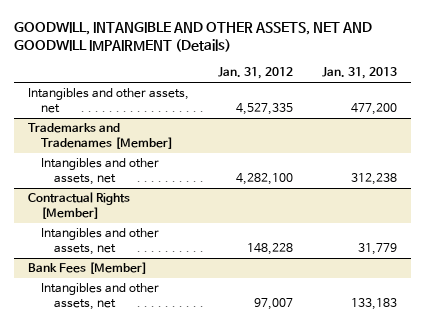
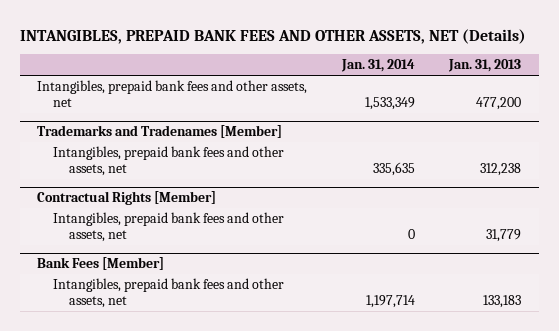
[13,22,372,53] GOODWILL, INTANGIBLE AND OTHER ASSETS, NET AND GOODWILL IMPAIRMENT (Details) -> [19,28,526,44] INTANGIBLES, PREPAID BANK FEES AND OTHER ASSETS, NET (Details)
[218,67,294,80] Jan. 31, 2012 -> none
none -> [340,59,415,73] Jan. 31, 2014
[28,88,190,114] Intangibles and other assets, net -> [37,80,308,108] Intangibles, prepaid bank fees and other assets, net
[41,158,160,186] Intangibles and other assets, net -> [53,146,285,177] Intangibles, prepaid bank fees and other assets, net
[41,228,160,256] Intangibles and other assets, net -> [53,212,285,243] Intangibles, prepaid bank fees and other assets, net
[41,283,160,311] Intangibles and other assets, net -> [53,278,285,309] Intangibles, prepaid bank fees and other assets, net

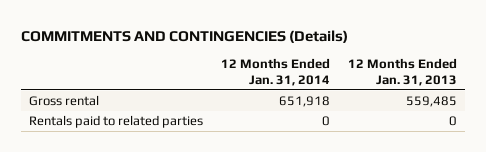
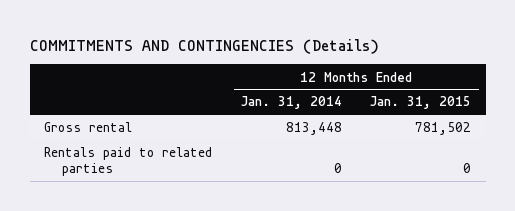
[347,57,457,86] 12 Months Ended Jan. 31, 2013 -> none
none -> [370,96,472,110] Jan. 31, 2015
[278,96,330,108] 651,918 -> [285,122,342,136] 813,448

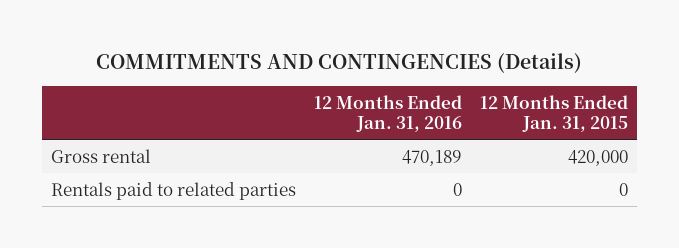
[240,96,342,110] Jan. 31, 2014 -> none
none -> [313,94,462,132] 12 Months Ended Jan. 31, 2016
[415,122,472,136] 781,502 -> [568,149,629,166] 420,000

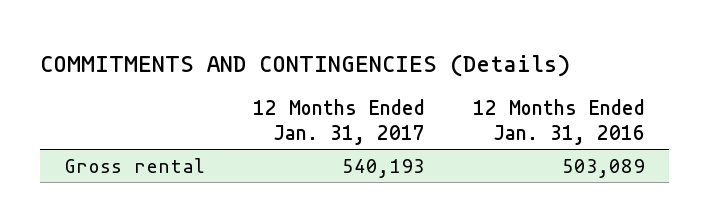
[480,94,629,132] 12 Months Ended Jan. 31, 2015 -> none
none -> [253,98,426,146] 12 Months Ended Jan. 31, 2017
[50,181,296,200] Rentals paid to related parties -> none
[401,149,462,166] 470,189 -> [562,158,646,178] 503,089

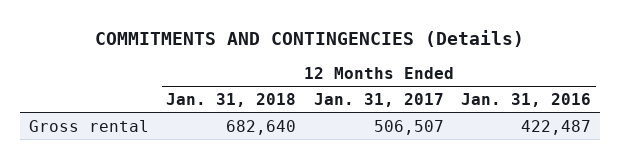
none -> [166,93,297,108] Jan. 31, 2018
[342,158,426,178] 540,193 -> [373,119,444,135] 506,507
[562,158,646,178] 503,089 -> [521,119,592,135] 422,487

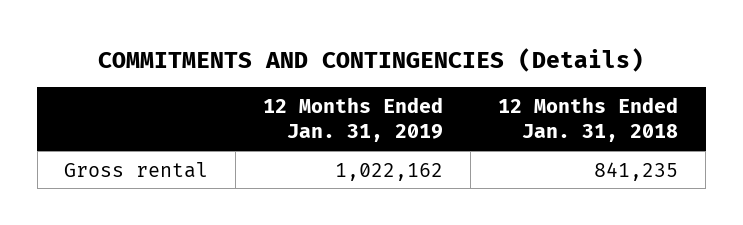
[313,93,444,108] Jan. 31, 2017 -> none
[461,93,592,108] Jan. 31, 2016 -> none
none -> [263,96,444,143] 12 Months Ended Jan. 31, 2019
[226,119,297,135] 682,640 -> [594,161,679,181] 841,235

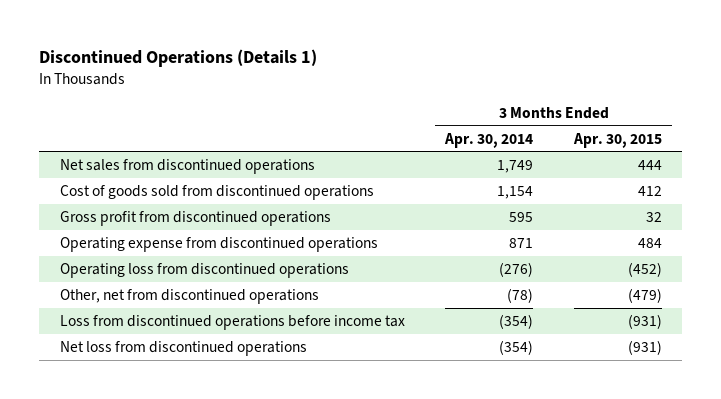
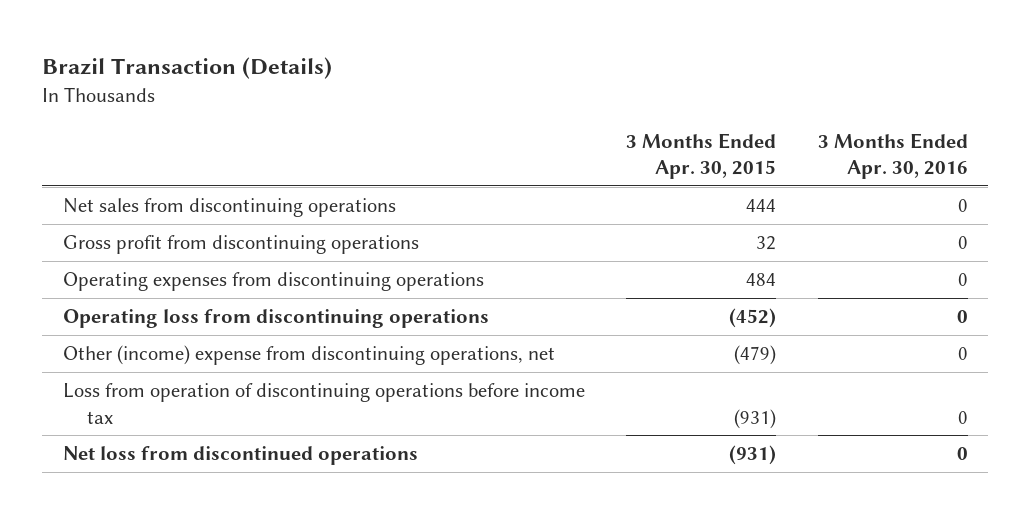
[39,49,318,68] Discontinued Operations (Details 1) -> [41,56,332,79] Brazil Transaction (Details)
[444,132,534,148] Apr. 30, 2014 -> none
none -> [817,132,968,179] 3 Months Ended Apr. 30, 2016
[59,184,374,200] Cost of goods sold from discontinued operations -> none
[59,158,315,174] Net sales from discontinued operations -> [62,198,396,218] Net sales from discontinuing operations
[59,210,331,226] Gross profit from discontinued operations -> [62,235,419,255] Gross profit from discontinuing operations
[59,236,378,252] Operating expense from discontinued operations -> [62,272,484,292] Operating expenses from discontinuing operations
[59,262,349,278] Operating loss from discontinued operations -> [62,309,489,329] Operating loss from discontinuing operations
[59,288,319,304] Other, net from discontinued operations -> [62,345,555,366] Other (income) expense from discontinuing operations, net
[59,314,405,330] Loss from discontinued operations before income tax -> [62,383,585,424] Loss from operation of discontinuing operations before income tax

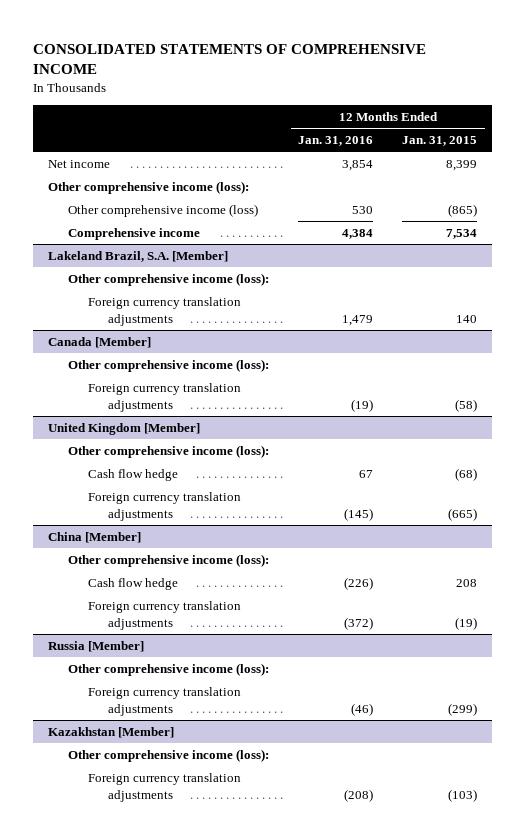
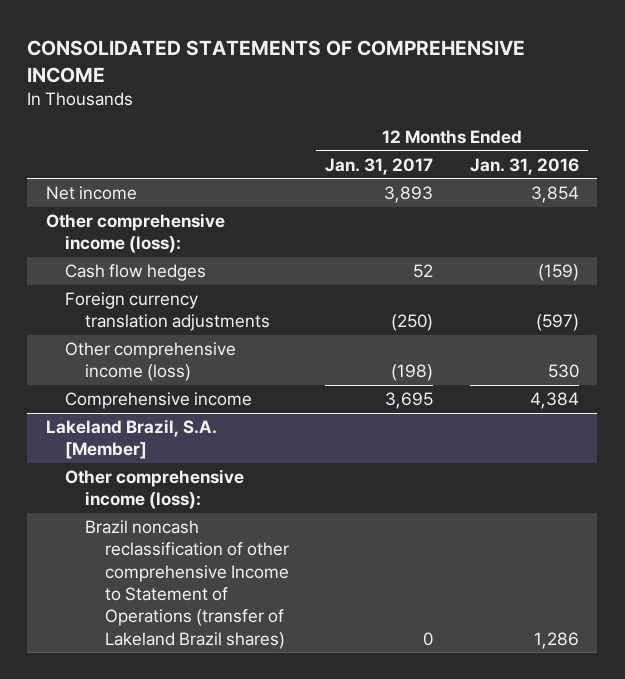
[402,135,478,146] Jan. 31, 2015 -> none
none -> [325,157,434,175] Jan. 31, 2017
none -> [65,264,207,282] Cash flow hedges
none -> [65,292,271,332] Foreign currency translation adjustments
[87,296,241,326] Foreign currency translation adjustments -> none
[47,336,151,348] Canada [Member] -> none
[67,358,269,372] Other comprehensive income (loss): -> none
[87,382,241,412] Foreign currency translation adjustments -> none
[47,422,200,435] United Kingdom [Member] -> none
[67,444,269,458] Other comprehensive income (loss): -> none
[87,468,178,481] Cash flow hedge -> none
[87,491,241,521] Foreign currency translation adjustments -> none
[47,531,141,543] China [Member] -> none
[67,553,269,567] Other comprehensive income (loss): -> none
[87,577,178,590] Cash flow hedge -> none
[87,600,241,630] Foreign currency translation adjustments -> none
[47,640,144,652] Russia [Member] -> none
[67,662,269,676] Other comprehensive income (loss): -> none
[87,686,241,716] Foreign currency translation adjustments -> none
[47,726,174,738] Kazakhstan [Member] -> none
[67,748,269,762] Other comprehensive income (loss): -> none
[87,772,241,802] Foreign currency translation adjustments -> none
none -> [85,520,289,649] Brazil noncash reclassification of other comprehensive Income to Statement of Operations (transfer of Lakeland Brazil shares)

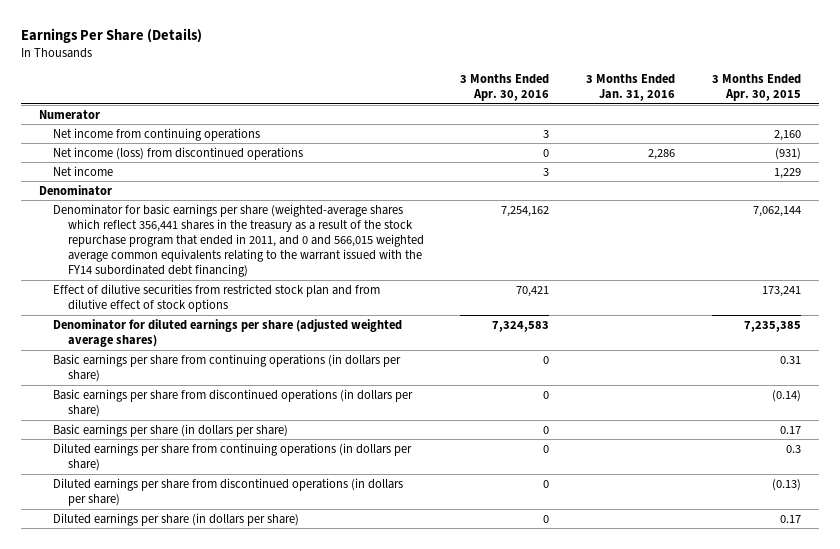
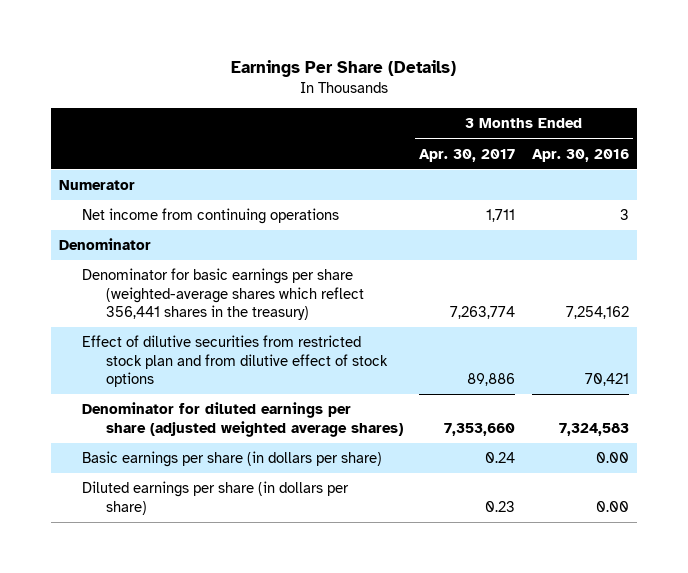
[586,74,676,102] 3 Months Ended Jan. 31, 2016 -> none
[711,74,801,102] 3 Months Ended Apr. 30, 2015 -> none
none -> [419,148,516,162] Apr. 30, 2017
[53,146,304,160] Net income (loss) from discontinued operations -> none
[53,165,114,176] Net income -> none
[53,203,424,278] Denominator for basic earnings per share (weighted-average shares which reflect 356,441 shares in the treasury as a result of the stock repurchase program that ended in 2011, and 0 and 566,015 weighted average common equivalents relating to the warrant issued with the FY14 subordinated debt financing) -> [82,268,364,321] Denominator for basic earnings per share (weighted-average shares which reflect 356,441 shares in the treasury)
[53,353,402,382] Basic earnings per share from continuing operations (in dollars per share) -> none
[53,388,414,417] Basic earnings per share from discontinued operations (in dollars per share) -> none
[53,442,413,471] Diluted earnings per share from continuing operations (in dollars per share) -> none
[53,477,404,506] Diluted earnings per share from discontinued operations (in dollars per share) -> none
[543,425,550,434] 0 -> [595,452,629,464] 0.00
[543,514,550,523] 0 -> [595,500,629,512] 0.00

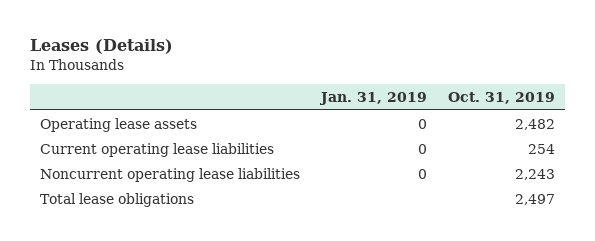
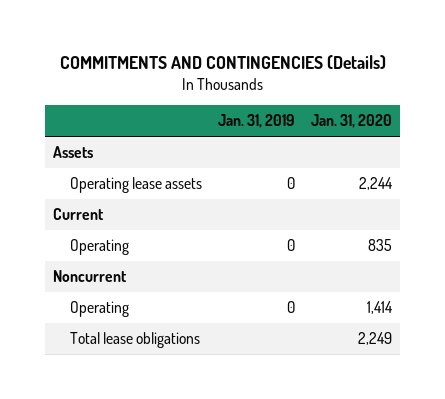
[29,39,173,55] Leases (Details) -> [59,55,386,70] COMMITMENTS AND CONTINGENCIES (Details)
[448,92,556,105] Oct. 31, 2019 -> none
none -> [310,114,392,129] Jan. 31, 2020
none -> [53,146,94,159] Assets
none -> [53,208,105,221] Current
[40,142,275,157] Current operating lease liabilities -> [69,239,129,256] Operating
none -> [53,270,128,283] Noncurrent
[40,167,301,182] Noncurrent operating lease liabilities -> [69,301,129,318] Operating

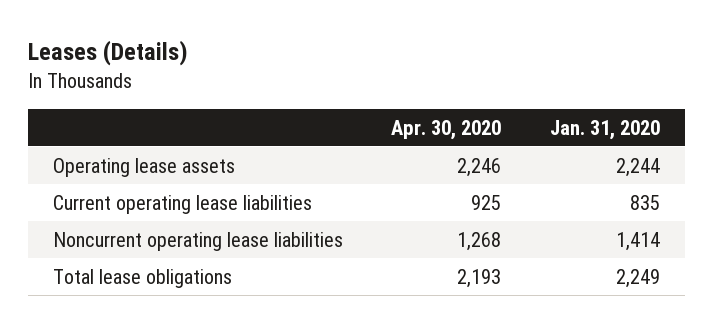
[59,55,386,70] COMMITMENTS AND CONTINGENCIES (Details) -> [28,40,189,67] Leases (Details)
[217,114,295,129] Jan. 31, 2019 -> none
none -> [391,119,502,140] Apr. 30, 2020
[53,146,94,159] Assets -> none
[53,208,105,221] Current -> none
[53,270,128,283] Noncurrent -> none
[69,239,129,256] Operating -> [52,194,312,214] Current operating lease liabilities
[69,301,129,318] Operating -> [52,231,343,251] Noncurrent operating lease liabilities

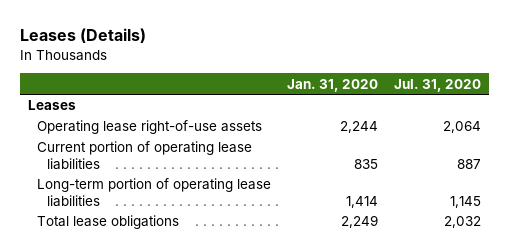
[391,119,502,140] Apr. 30, 2020 -> none
none -> [394,78,482,92] Jul. 31, 2020
none -> [27,100,76,111] Leases
[52,157,235,177] Operating lease assets -> [37,120,263,135] Operating lease right-of-use assets
[52,194,312,214] Current operating lease liabilities -> [37,141,253,170] Current portion of operating lease liabilities
[52,231,343,251] Noncurrent operating lease liabilities -> [37,178,272,207] Long-term portion of operating lease liabilities

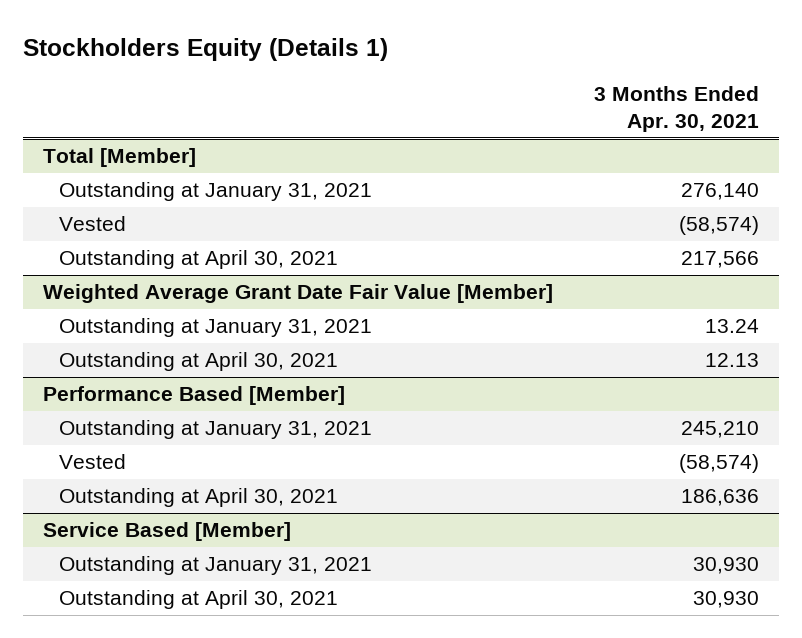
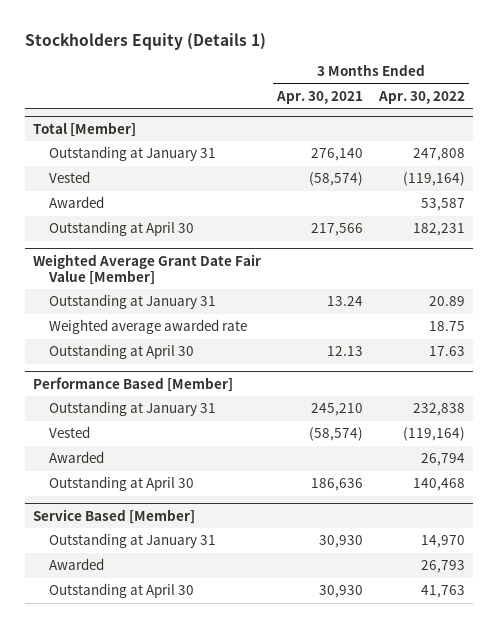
none -> [377,90,465,104] Apr. 30, 2022
[58,182,372,202] Outstanding at January 31, 2021 -> [48,146,216,162] Outstanding at January 31
none -> [48,196,104,209] Awarded
[58,250,338,270] Outstanding at April 30, 2021 -> [48,221,194,237] Outstanding at April 30
[58,318,372,338] Outstanding at January 31, 2021 -> [48,294,216,310] Outstanding at January 31
none -> [48,319,247,335] Weighted average awarded rate
[58,352,338,372] Outstanding at April 30, 2021 -> [48,344,194,360] Outstanding at April 30
[58,420,372,440] Outstanding at January 31, 2021 -> [48,401,216,417] Outstanding at January 31
none -> [48,451,104,464] Awarded
[58,488,338,508] Outstanding at April 30, 2021 -> [48,476,194,492] Outstanding at April 30
[58,556,372,576] Outstanding at January 31, 2021 -> [48,533,216,549] Outstanding at January 31
none -> [48,558,104,571] Awarded
[58,590,338,610] Outstanding at April 30, 2021 -> [48,583,194,599] Outstanding at April 30

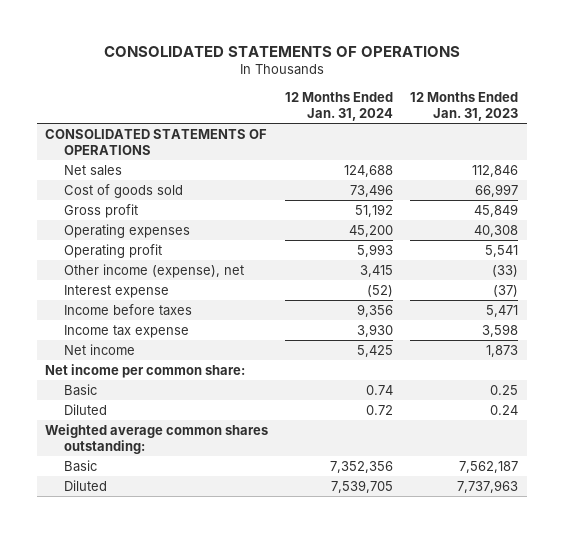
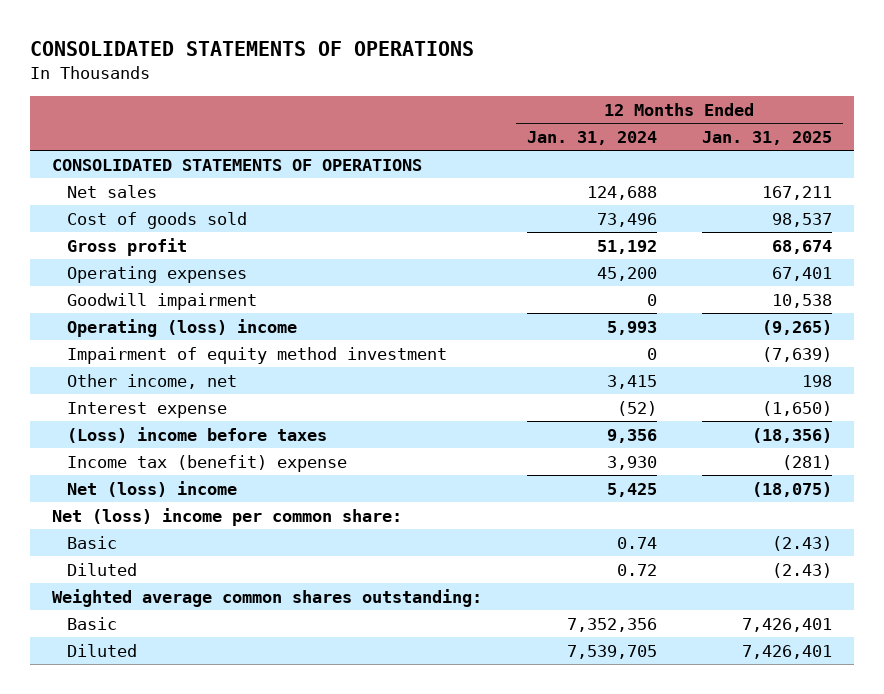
[410,91,519,121] 12 Months Ended Jan. 31, 2023 -> none
none -> [701,130,832,145] Jan. 31, 2025
none -> [66,292,257,310] Goodwill impairment
[63,243,162,258] Operating profit -> [66,318,297,337] Operating (loss) income
none -> [66,346,447,364] Impairment of equity method investment
[63,263,244,278] Other income (expense), net -> [66,373,237,389] Other income, net
[63,303,192,316] Income before taxes -> [66,426,327,443] (Loss) income before taxes
[63,324,189,338] Income tax expense -> [66,454,347,472] Income tax (benefit) expense
[63,343,135,355] Net income -> [66,480,237,497] Net (loss) income
[45,363,246,378] Net income per common share: -> [52,507,403,526] Net (loss) income per common share:

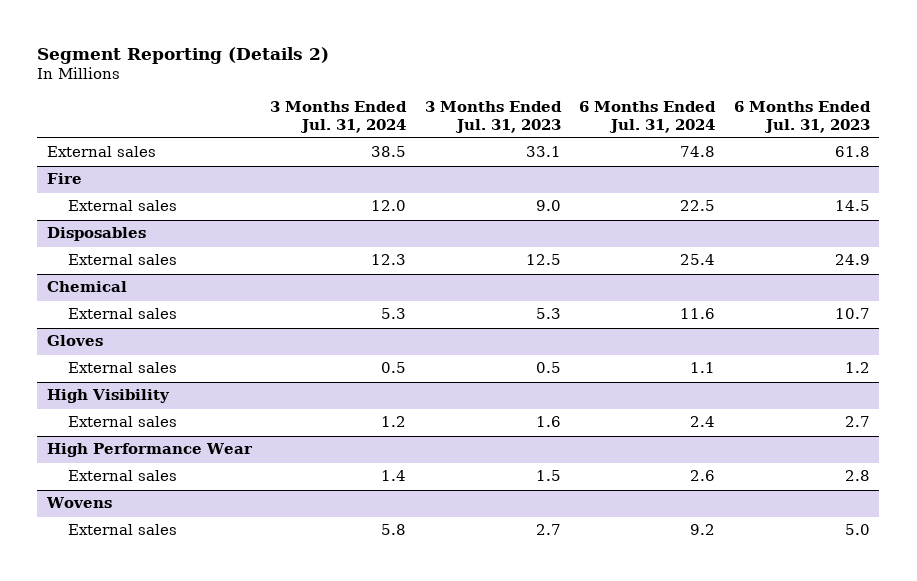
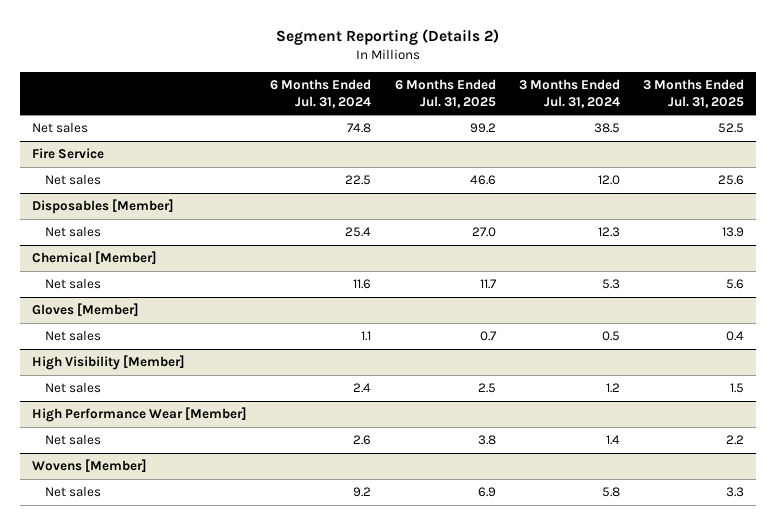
[424,100,562,133] 3 Months Ended Jul. 31, 2023 -> none
[733,100,871,133] 6 Months Ended Jul. 31, 2023 -> none
none -> [394,79,496,108] 6 Months Ended Jul. 31, 2025
none -> [643,79,745,108] 3 Months Ended Jul. 31, 2025
[46,146,156,158] External sales -> [31,122,88,134] Net sales
[46,173,82,185] Fire -> [31,148,104,160] Fire Service
[68,200,178,212] External sales -> [44,174,101,186] Net sales
[46,227,146,242] Disposables -> [31,199,174,215] Disposables [Member]
[68,254,178,266] External sales -> [44,226,101,238] Net sales
[46,281,127,293] Chemical -> [31,251,157,265] Chemical [Member]
[68,308,178,320] External sales -> [44,278,101,290] Net sales
[46,335,103,347] Gloves -> [31,303,139,317] Gloves [Member]
[68,362,178,374] External sales -> [44,330,101,342] Net sales
[46,389,170,404] High Visibility -> [31,355,185,371] High Visibility [Member]
[68,416,178,428] External sales -> [44,382,101,394] Net sales
[46,443,253,458] High Performance Wear -> [31,407,247,423] High Performance Wear [Member]
[68,470,178,482] External sales -> [44,434,101,446] Net sales
[45,497,112,509] Wovens -> [31,459,147,473] Wovens [Member]
[68,524,178,536] External sales -> [44,486,101,498] Net sales

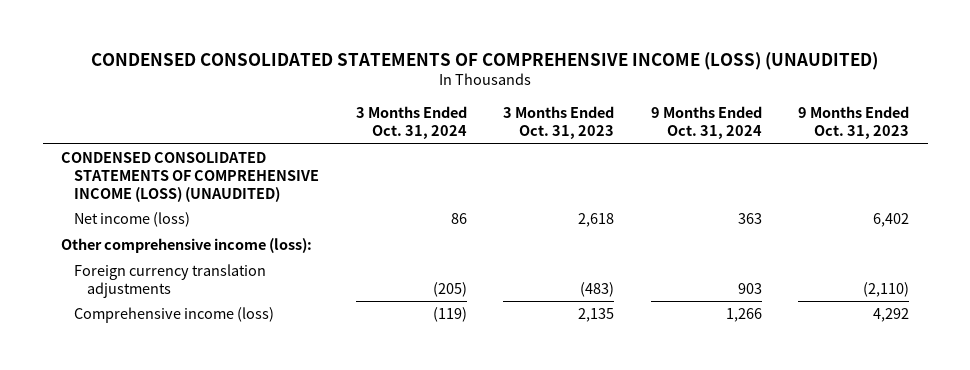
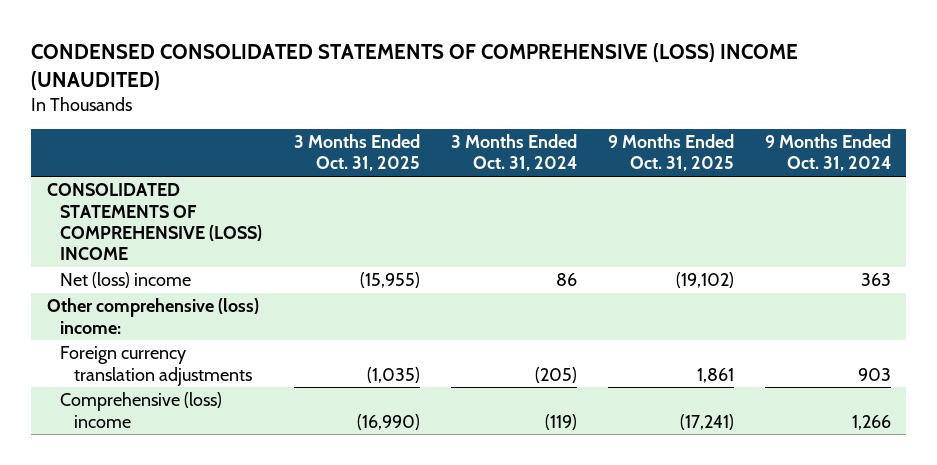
[91,51,879,70] CONDENSED CONSOLIDATED STATEMENTS OF COMPREHENSIVE INCOME (LOSS) (UNAUDITED) -> [31,42,799,90] CONDENSED CONSOLIDATED STATEMENTS OF COMPREHENSIVE (LOSS) INCOME (UNAUDITED)
[503,106,615,140] 3 Months Ended Oct. 31, 2023 -> none
[798,106,910,140] 9 Months Ended Oct. 31, 2023 -> none
none -> [293,134,420,172] 3 Months Ended Oct. 31, 2025
none -> [607,134,734,172] 9 Months Ended Oct. 31, 2025
[61,152,320,202] CONDENSED CONSOLIDATED STATEMENTS OF COMPREHENSIVE INCOME (LOSS) (UNAUDITED) -> [46,183,263,260] CONSOLIDATED STATEMENTS OF COMPREHENSIVE (LOSS) INCOME
[74,212,191,228] Net income (loss) -> [60,272,192,289] Net (loss) income
[61,238,313,254] Other comprehensive income (loss): -> [46,298,259,334] Other comprehensive (loss) income:
[74,307,275,324] Comprehensive income (loss) -> [60,392,223,428] Comprehensive (loss) income

